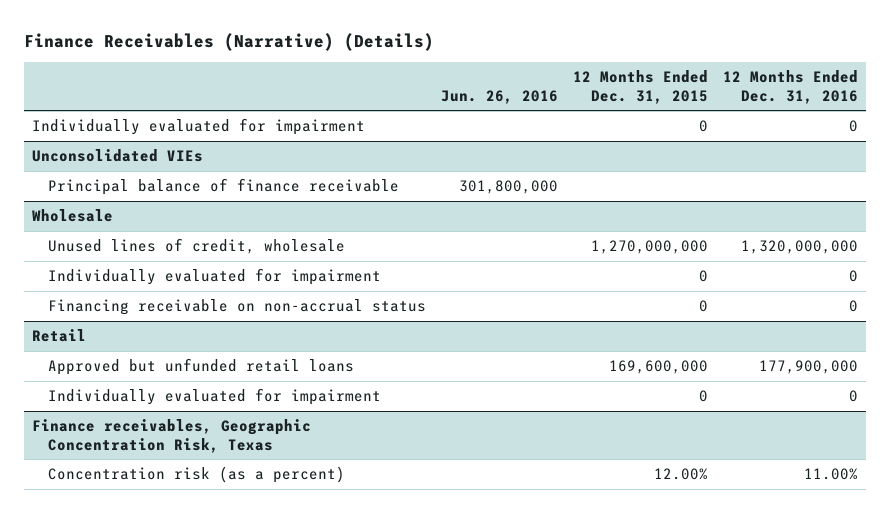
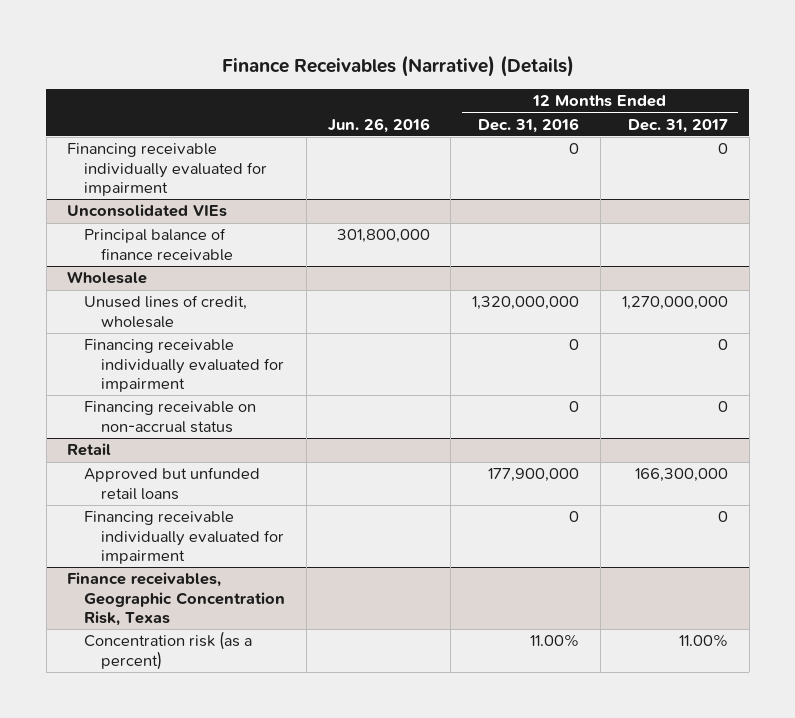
[573,70,709,104] 12 Months Ended Dec. 31, 2015 -> none
none -> [627,118,728,133] Dec. 31, 2017
[31,118,365,136] Individually evaluated for impairment -> [67,143,268,197] Financing receivable individually evaluated for impairment
[47,268,381,286] Individually evaluated for impairment -> [84,339,284,393] Financing receivable individually evaluated for impairment
[47,388,381,406] Individually evaluated for impairment -> [84,511,284,565] Financing receivable individually evaluated for impairment

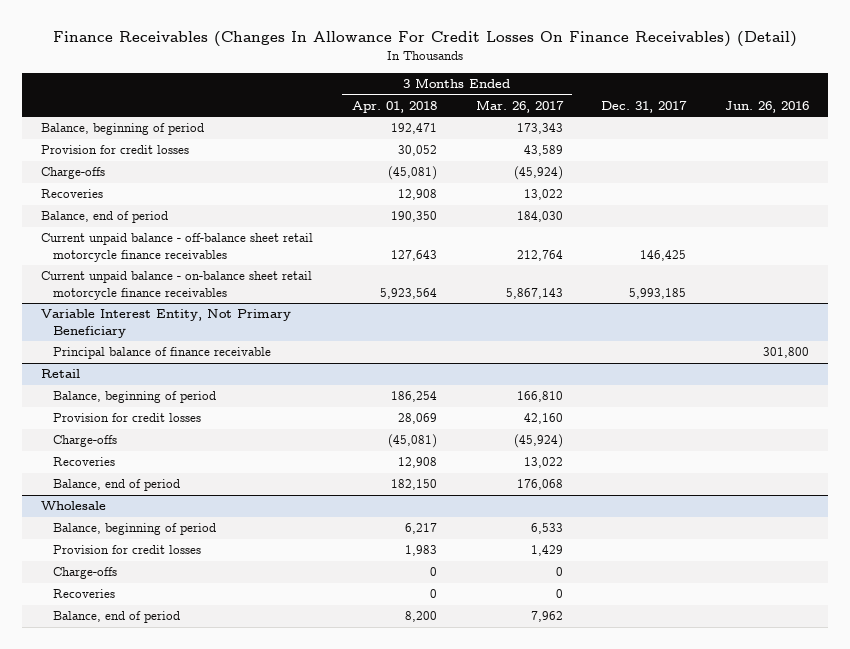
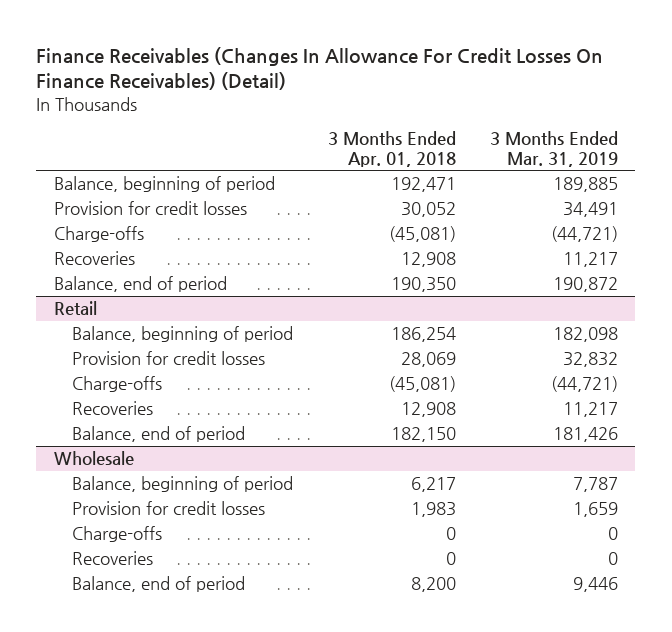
[475,99,564,113] Mar. 26, 2017 -> none
[601,100,688,113] Dec. 31, 2017 -> none
[724,100,809,113] Jun. 26, 2016 -> none
none -> [490,131,619,167] 3 Months Ended Mar. 31, 2019
[41,233,314,262] Current unpaid balance - off-balance sheet retail motorcycle finance receivables -> none
[41,271,313,300] Current unpaid balance - on-balance sheet retail motorcycle finance receivables -> none
[41,309,292,338] Variable Interest Entity, Not Primary Beneficiary -> none
[52,347,271,360] Principal balance of finance receivable -> none

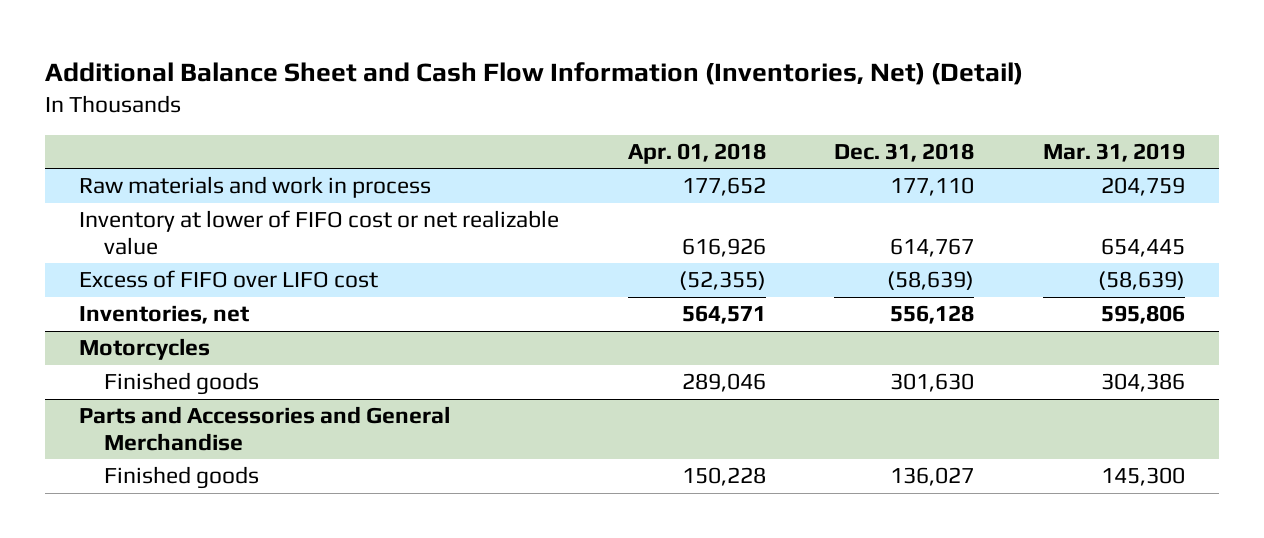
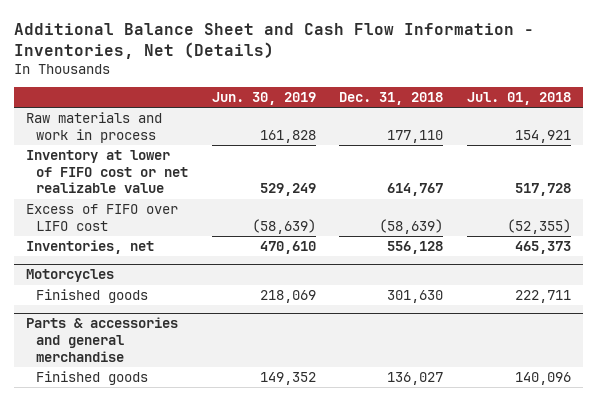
[45,61,1024,85] Additional Balance Sheet and Cash Flow Information (Inventories, Net) (Detail) -> [14,23,535,59] Additional Balance Sheet and Cash Flow Information - Inventories, Net (Details)
[627,142,766,164] Apr. 01, 2018 -> none
[1042,142,1185,162] Mar. 31, 2019 -> none
none -> [211,91,316,105] Jun. 30, 2019
none -> [466,91,571,105] Jul. 01, 2018
[79,406,451,452] Parts and Accessories and General Merchandise -> [26,317,179,362] Parts & accessories and general merchandise

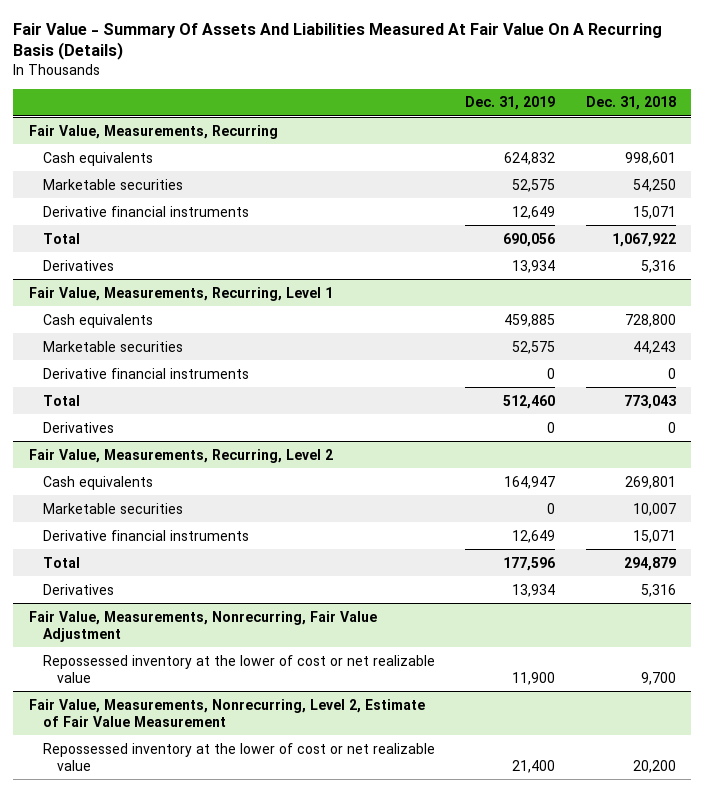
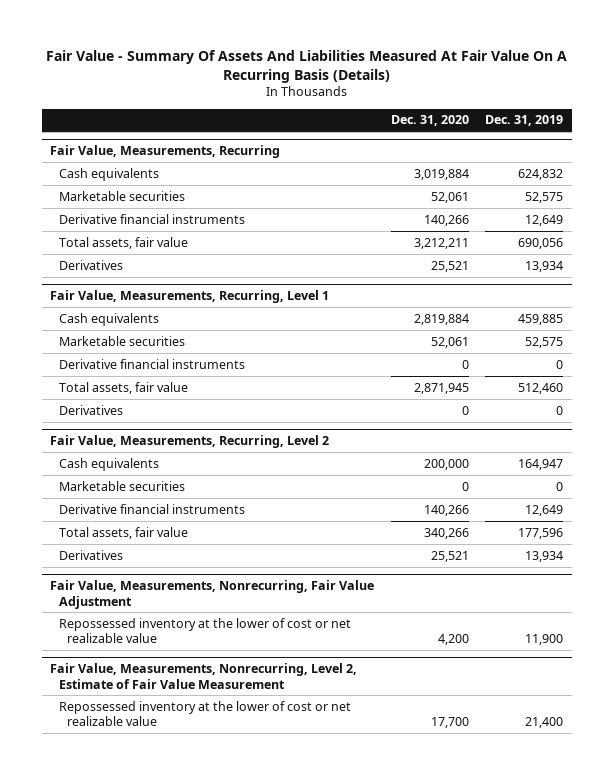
[585,96,676,111] Dec. 31, 2018 -> none
none -> [390,115,469,127] Dec. 31, 2020
[42,232,80,244] Total -> [58,236,188,249] Total assets, fair value
[42,394,80,406] Total -> [58,381,188,394] Total assets, fair value
[42,556,80,568] Total -> [58,526,188,539] Total assets, fair value

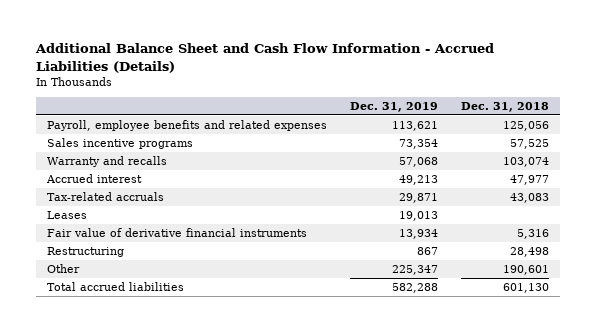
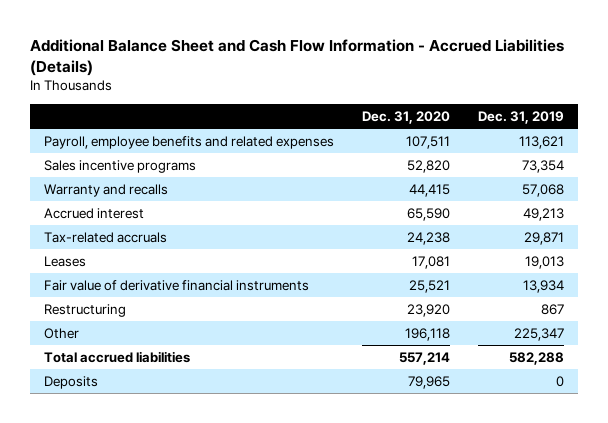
[460,102,549,113] Dec. 31, 2018 -> none
none -> [361,110,450,124] Dec. 31, 2020
none -> [44,375,99,389] Deposits

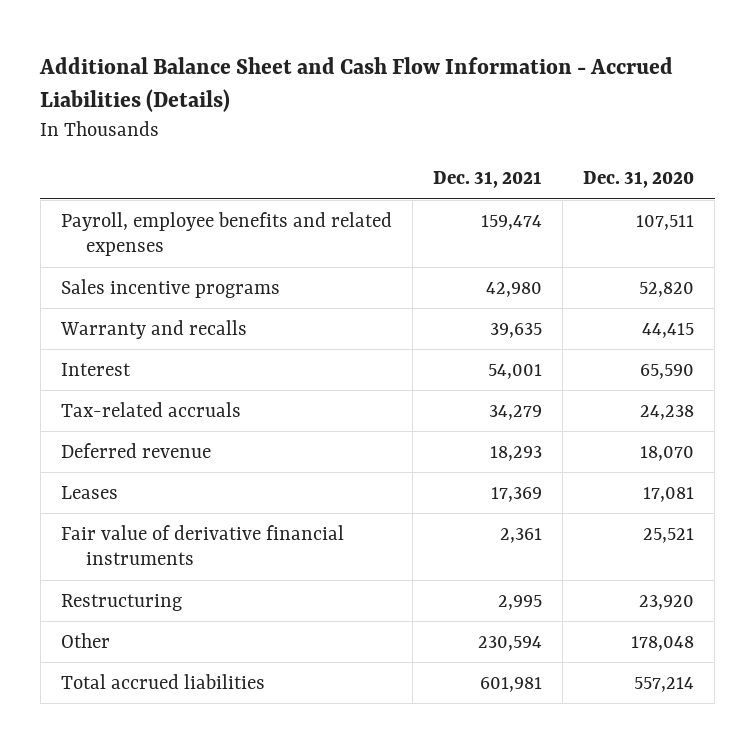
[477,110,564,124] Dec. 31, 2019 -> none
none -> [432,171,542,189] Dec. 31, 2021
[44,207,145,219] Accrued interest -> [60,362,131,376] Interest
none -> [60,442,211,458] Deferred revenue
[404,327,450,341] 196,118 -> [630,635,694,651] 178,048
[44,375,99,389] Deposits -> none

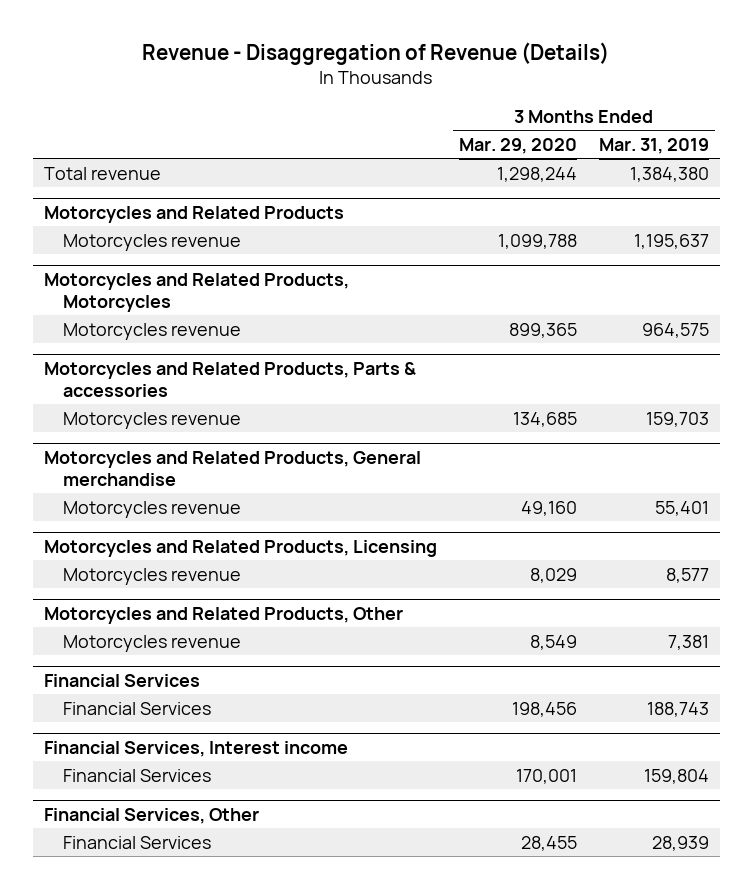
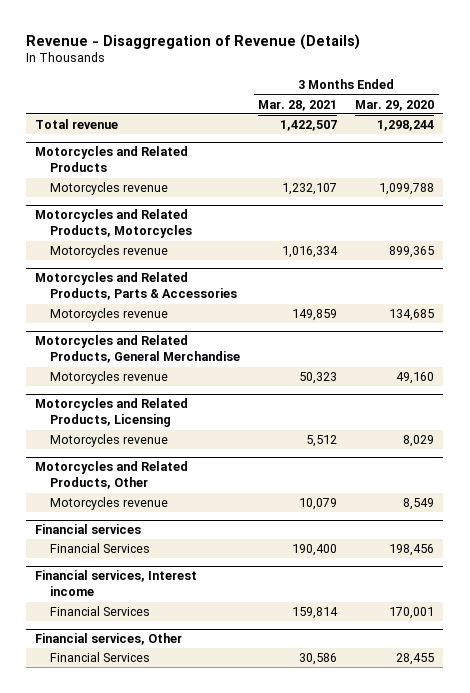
[599,137,710,154] Mar. 31, 2019 -> none
none -> [258,99,338,111] Mar. 28, 2021
[43,361,416,397] Motorcycles and Related Products, Parts & accessories -> [35,272,238,301] Motorcycles and Related Products, Parts & Accessories
[43,450,421,486] Motorcycles and Related Products, General merchandise -> [35,335,241,364] Motorcycles and Related Products, General Merchandise
[43,673,200,687] Financial Services -> [35,524,142,535] Financial services
[43,740,348,757] Financial Services, Interest income -> [35,570,198,597] Financial services, Interest income
[43,807,259,824] Financial Services, Other -> [35,633,183,646] Financial services, Other

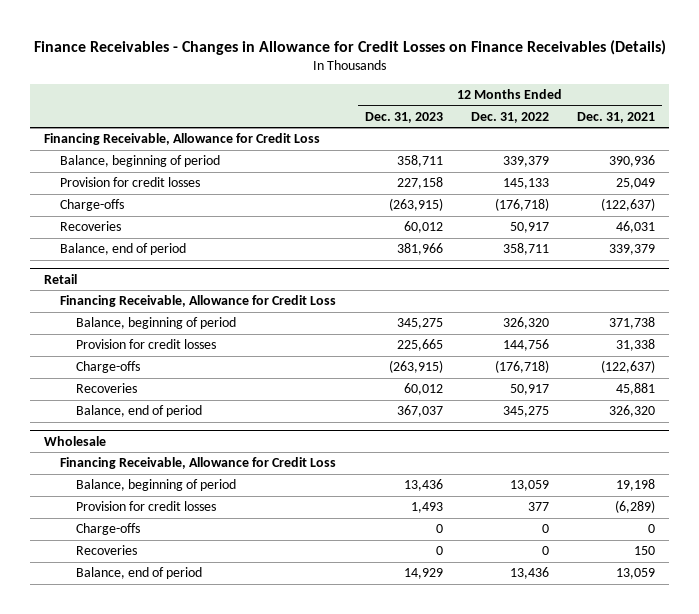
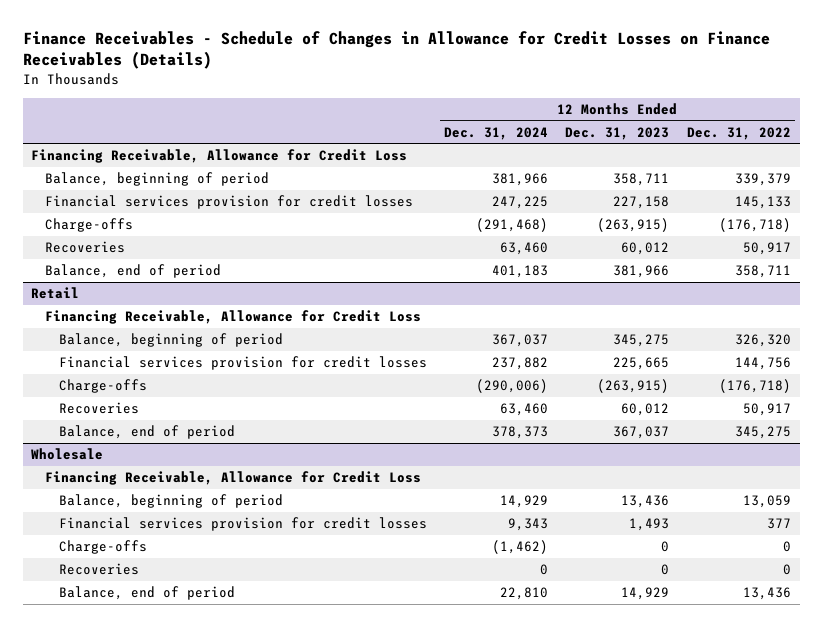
[33,39,666,55] Finance Receivables - Changes in Allowance for Credit Losses on Finance Receivables (Details) -> [22,30,770,70] Finance Receivables - Schedule of Changes in Allowance for Credit Losses on Finance Receivables (Details)
[576,111,655,123] Dec. 31, 2021 -> none
none -> [444,126,549,140] Dec. 31, 2024
[60,177,201,188] Provision for credit losses -> [45,195,414,210] Financial services provision for credit losses
[76,339,217,350] Provision for credit losses -> [58,356,427,371] Financial services provision for credit losses
[76,501,217,512] Provision for credit losses -> [58,517,427,532] Financial services provision for credit losses

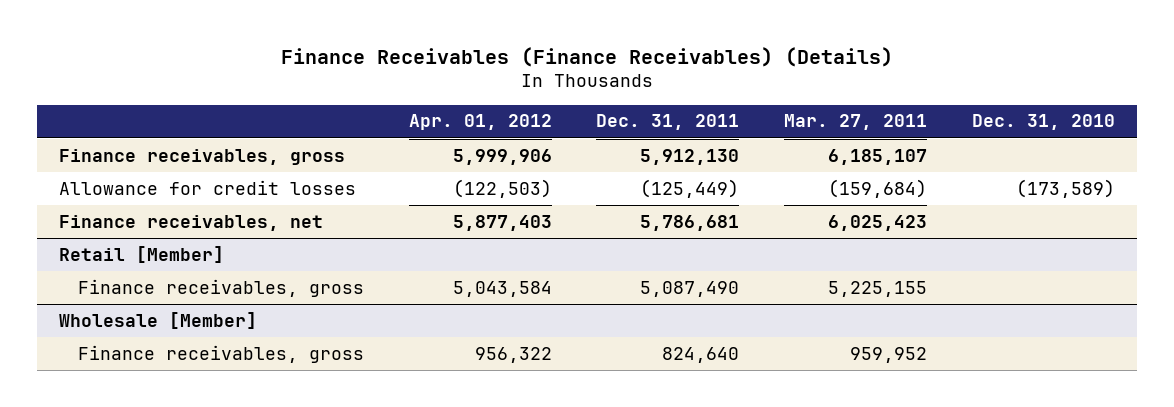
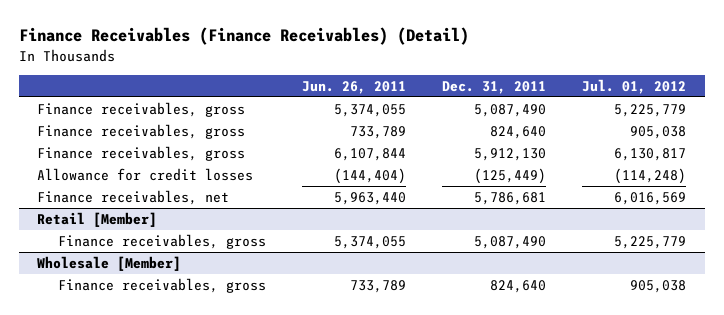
[280,46,893,67] Finance Receivables (Finance Receivables) (Details) -> [19,27,470,46] Finance Receivables (Finance Receivables) (Detail)
[408,114,552,131] Apr. 01, 2012 -> none
[783,114,927,131] Mar. 27, 2011 -> none
[971,114,1115,131] Dec. 31, 2010 -> none
none -> [301,80,406,94] Jun. 26, 2011
none -> [582,78,687,94] Jul. 01, 2012
none -> [37,101,246,117] Finance receivables, gross
none -> [37,123,246,139] Finance receivables, gross

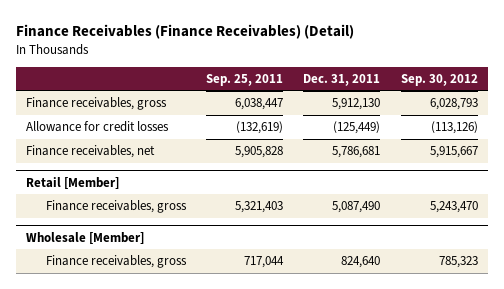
[301,80,406,94] Jun. 26, 2011 -> none
[582,78,687,94] Jul. 01, 2012 -> none
none -> [205,73,283,86] Sep. 25, 2011
none -> [400,73,478,86] Sep. 30, 2012
[37,101,246,117] Finance receivables, gross -> none
[37,123,246,139] Finance receivables, gross -> none

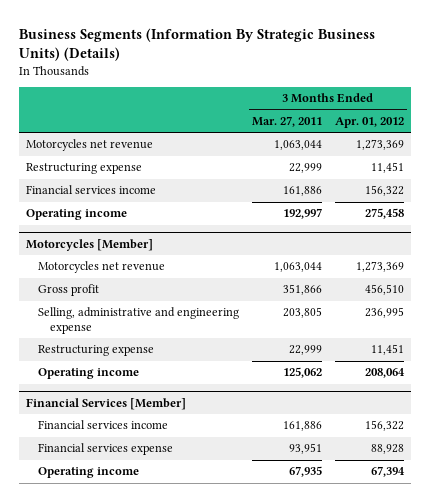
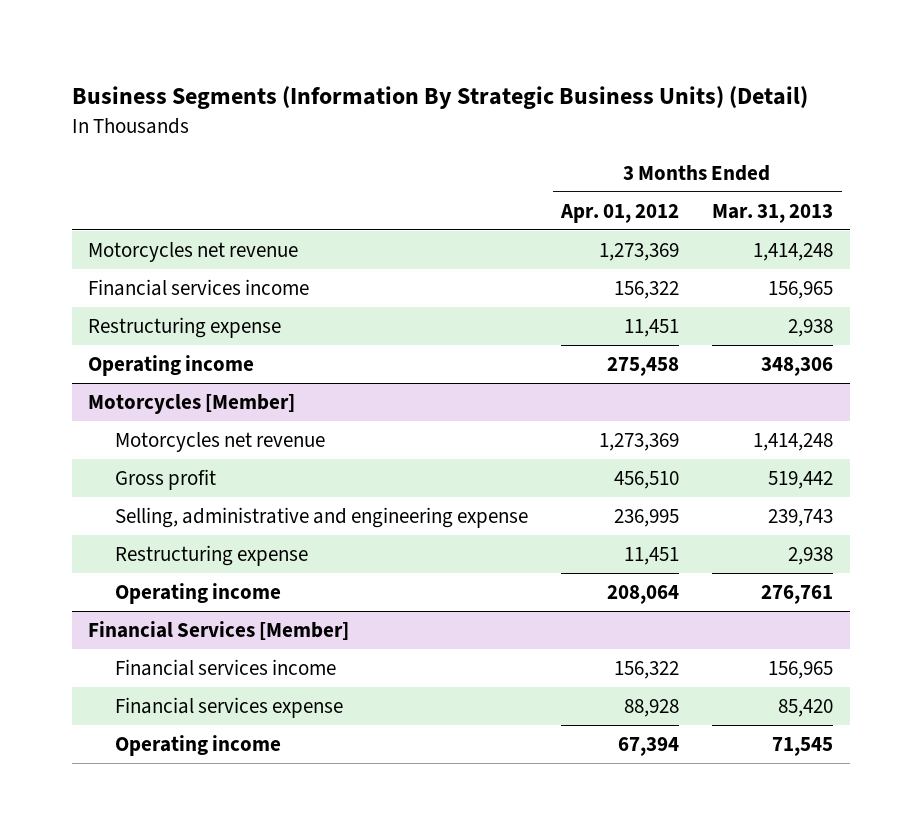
[19,27,376,61] Business Segments (Information By Strategic Business Units) (Details) -> [71,86,808,110] Business Segments (Information By Strategic Business Units) (Detail)
[251,116,322,128] Mar. 27, 2011 -> none
none -> [712,203,834,223] Mar. 31, 2013
[25,163,142,175] Restructuring expense -> [88,316,282,338] Restructuring expense

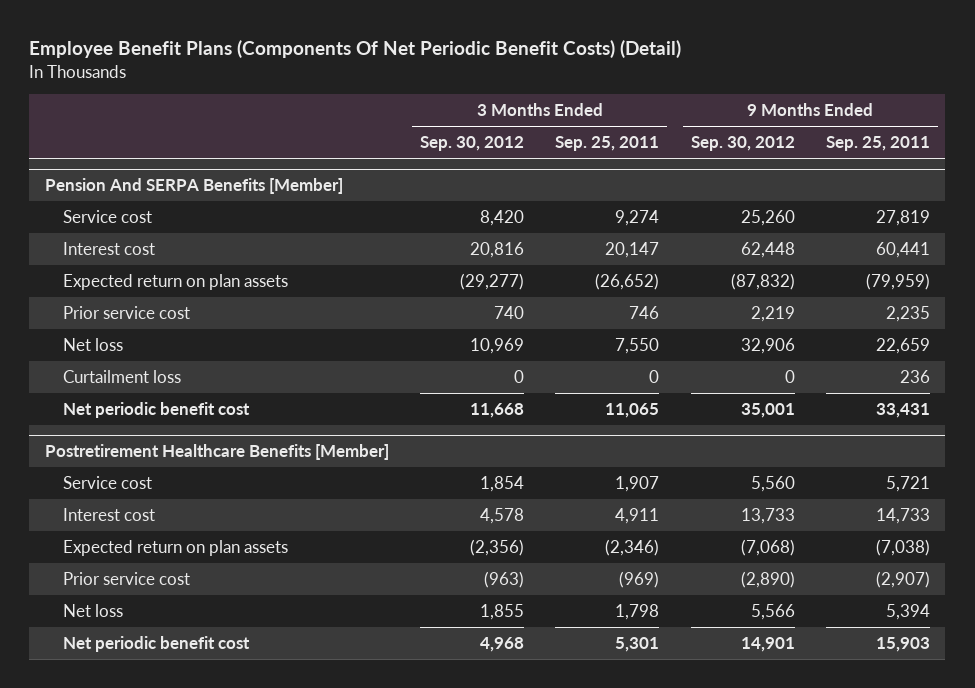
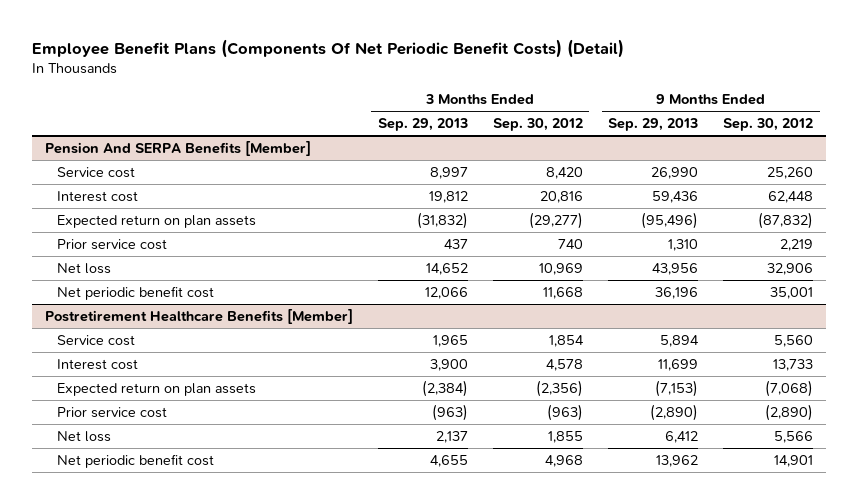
[555,136,660,152] Sep. 25, 2011 -> none
[825,136,930,152] Sep. 25, 2011 -> none
none -> [377,118,468,132] Sep. 29, 2013
none -> [608,118,699,132] Sep. 29, 2013
[63,369,182,383] Curtailment loss -> none

